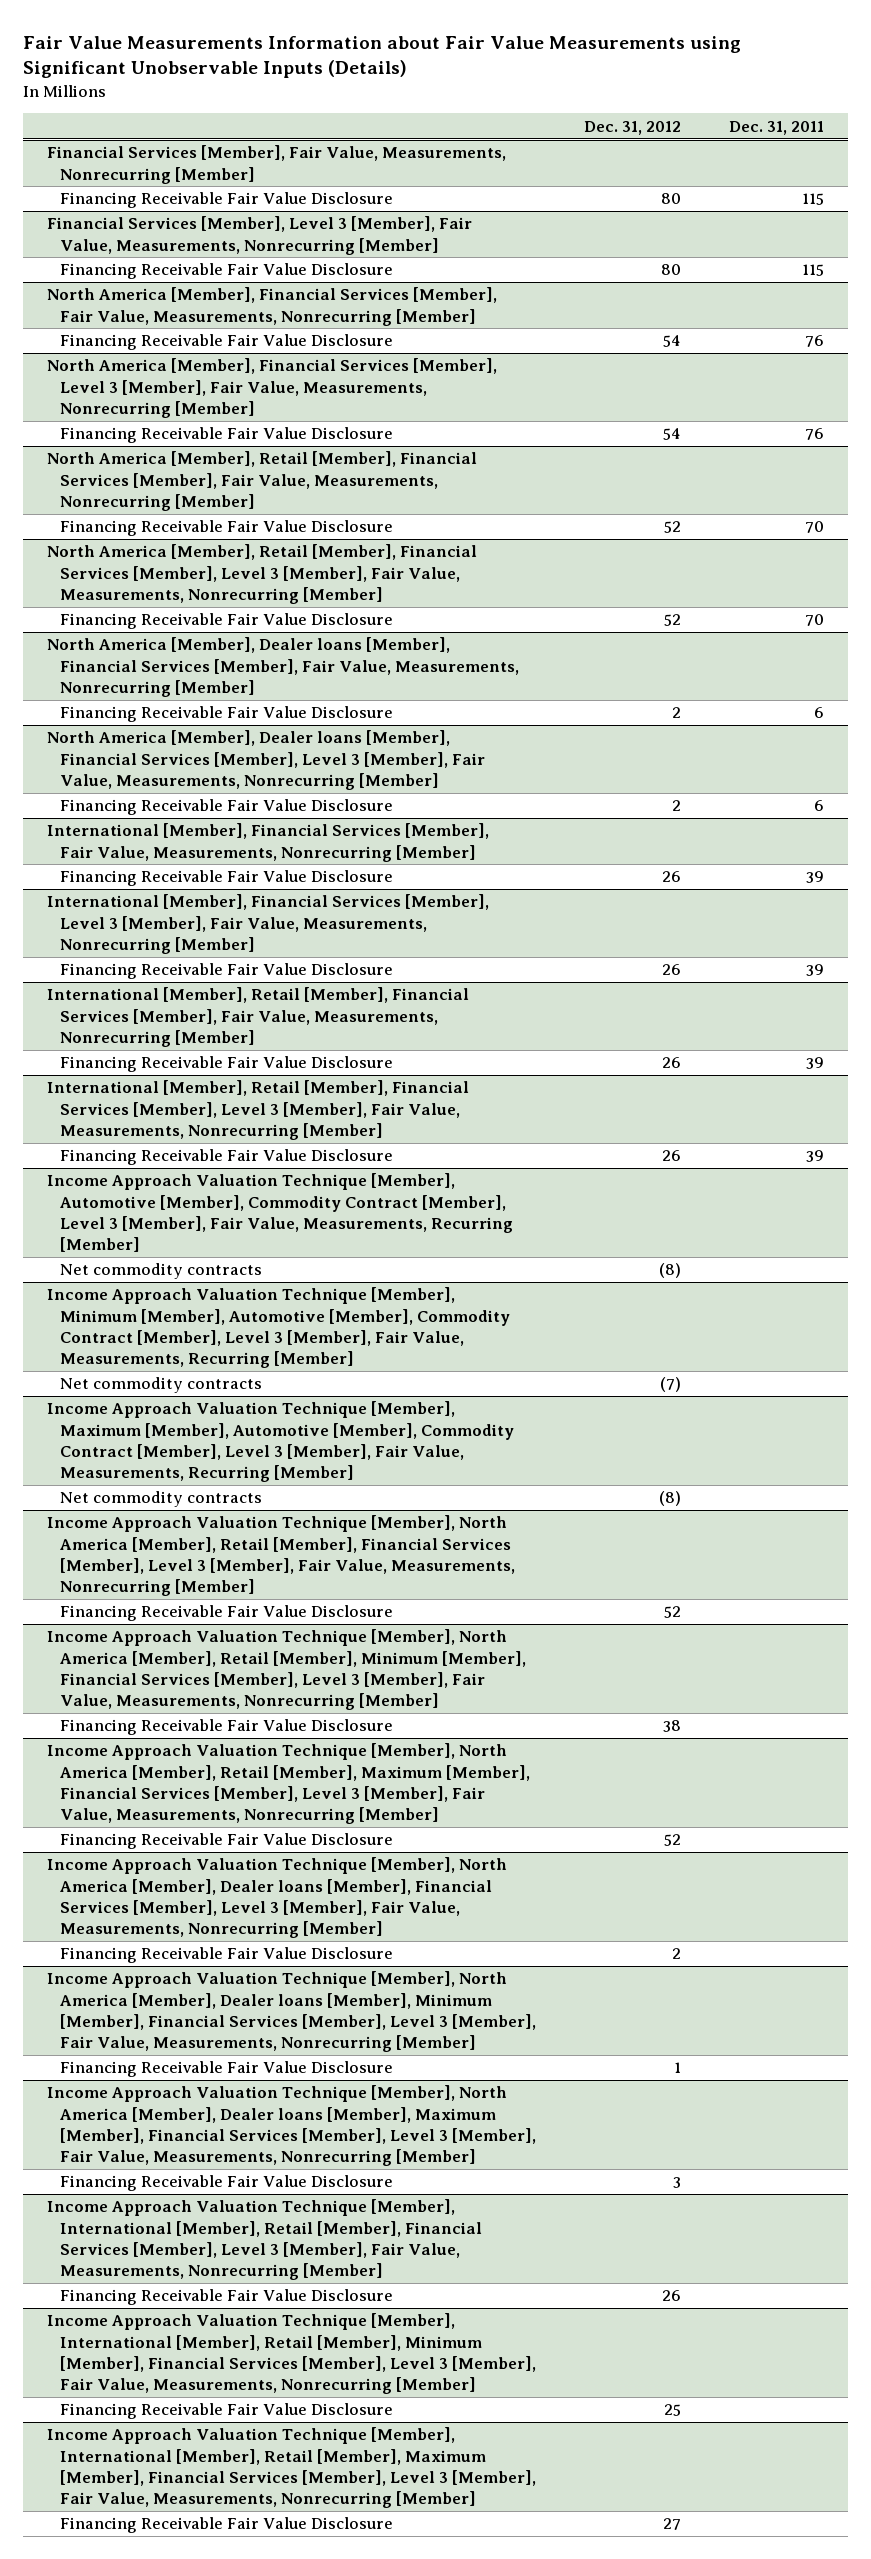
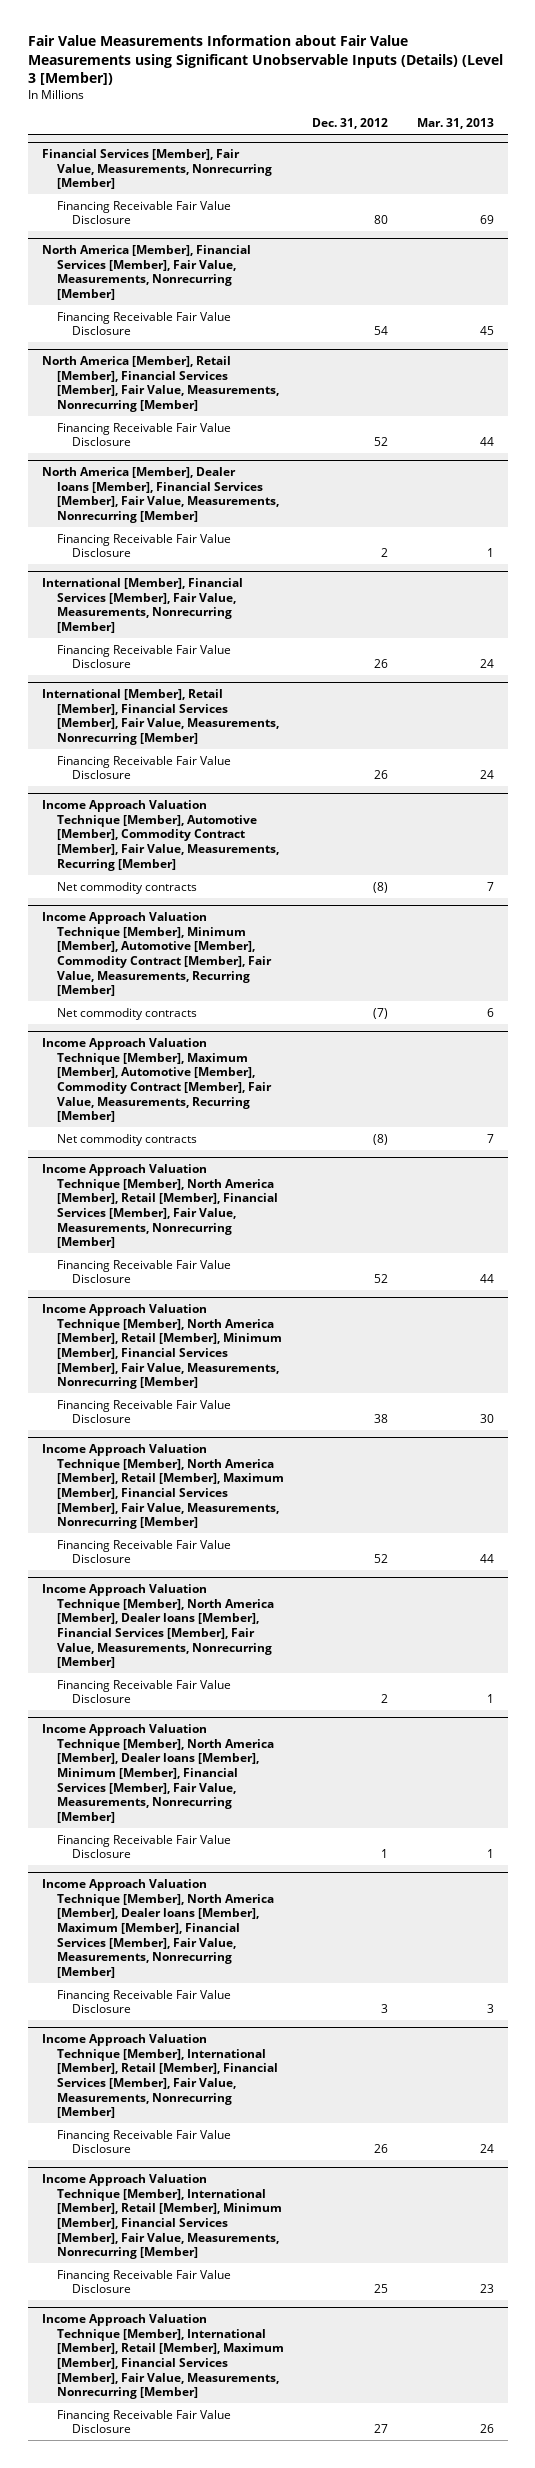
[23,35,742,79] Fair Value Measurements Information about Fair Value Measurements using Significant Unobservable Inputs (Details) -> [27,35,503,86] Fair Value Measurements Information about Fair Value Measurements using Significant Unobservable Inputs (Details) (Level 3 [Member])
[728,120,824,135] Dec. 31, 2011 -> none
none -> [416,117,494,129] Mar. 31, 2013
[46,216,472,255] Financial Services [Member], Level 3 [Member], Fair Value, Measurements, Nonrecurring [Member] -> none
[60,263,394,280] Financing Receivable Fair Value Disclosure -> none
[46,358,497,418] North America [Member], Financial Services [Member], Level 3 [Member], Fair Value, Measurements, Nonrecurring [Member] -> none
[60,427,394,444] Financing Receivable Fair Value Disclosure -> none
[46,544,477,604] North America [Member], Retail [Member], Financial Services [Member], Level 3 [Member], Fair Value, Measurements, Nonrecurring [Member] -> none
[60,613,394,630] Financing Receivable Fair Value Disclosure -> none
[46,730,486,790] North America [Member], Dealer loans [Member], Financial Services [Member], Level 3 [Member], Fair Value, Measurements, Nonrecurring [Member] -> none
[60,799,394,816] Financing Receivable Fair Value Disclosure -> none
[46,894,489,954] International [Member], Financial Services [Member], Level 3 [Member], Fair Value, Measurements, Nonrecurring [Member] -> none
[60,963,394,980] Financing Receivable Fair Value Disclosure -> none
[46,1080,469,1140] International [Member], Retail [Member], Financial Services [Member], Level 3 [Member], Fair Value, Measurements, Nonrecurring [Member] -> none
[60,1149,394,1166] Financing Receivable Fair Value Disclosure -> none
[46,1173,514,1253] Income Approach Valuation Technique [Member], Automotive [Member], Commodity Contract [Member], Level 3 [Member], Fair Value, Measurements, Recurring [Member] -> [41,799,280,871] Income Approach Valuation Technique [Member], Automotive [Member], Commodity Contract [Member], Fair Value, Measurements, Recurring [Member]
[46,1287,511,1369] Income Approach Valuation Technique [Member], Minimum [Member], Automotive [Member], Commodity Contract [Member], Level 3 [Member], Fair Value, Measurements, Recurring [Member] -> [41,911,273,997] Income Approach Valuation Technique [Member], Minimum [Member], Automotive [Member], Commodity Contract [Member], Fair Value, Measurements, Recurring [Member]
[46,1401,515,1483] Income Approach Valuation Technique [Member], Maximum [Member], Automotive [Member], Commodity Contract [Member], Level 3 [Member], Fair Value, Measurements, Recurring [Member] -> [41,1037,273,1123] Income Approach Valuation Technique [Member], Maximum [Member], Automotive [Member], Commodity Contract [Member], Fair Value, Measurements, Recurring [Member]
[46,1515,516,1597] Income Approach Valuation Technique [Member], North America [Member], Retail [Member], Financial Services [Member], Level 3 [Member], Fair Value, Measurements, Nonrecurring [Member] -> [41,1163,279,1249] Income Approach Valuation Technique [Member], North America [Member], Retail [Member], Financial Services [Member], Fair Value, Measurements, Nonrecurring [Member]
[46,1629,527,1711] Income Approach Valuation Technique [Member], North America [Member], Retail [Member], Minimum [Member], Financial Services [Member], Level 3 [Member], Fair Value, Measurements, Nonrecurring [Member] -> [41,1303,283,1390] Income Approach Valuation Technique [Member], North America [Member], Retail [Member], Minimum [Member], Financial Services [Member], Fair Value, Measurements, Nonrecurring [Member]
[46,1743,531,1825] Income Approach Valuation Technique [Member], North America [Member], Retail [Member], Maximum [Member], Financial Services [Member], Level 3 [Member], Fair Value, Measurements, Nonrecurring [Member] -> [41,1443,285,1530] Income Approach Valuation Technique [Member], North America [Member], Retail [Member], Maximum [Member], Financial Services [Member], Fair Value, Measurements, Nonrecurring [Member]
[46,1857,507,1939] Income Approach Valuation Technique [Member], North America [Member], Dealer loans [Member], Financial Services [Member], Level 3 [Member], Fair Value, Measurements, Nonrecurring [Member] -> [41,1583,275,1669] Income Approach Valuation Technique [Member], North America [Member], Dealer loans [Member], Financial Services [Member], Fair Value, Measurements, Nonrecurring [Member]
[46,1971,537,2053] Income Approach Valuation Technique [Member], North America [Member], Dealer loans [Member], Minimum [Member], Financial Services [Member], Level 3 [Member], Fair Value, Measurements, Nonrecurring [Member] -> [41,1723,275,1823] Income Approach Valuation Technique [Member], North America [Member], Dealer loans [Member], Minimum [Member], Financial Services [Member], Fair Value, Measurements, Nonrecurring [Member]
[46,2085,537,2167] Income Approach Valuation Technique [Member], North America [Member], Dealer loans [Member], Maximum [Member], Financial Services [Member], Level 3 [Member], Fair Value, Measurements, Nonrecurring [Member] -> [41,1878,275,1978] Income Approach Valuation Technique [Member], North America [Member], Dealer loans [Member], Maximum [Member], Financial Services [Member], Fair Value, Measurements, Nonrecurring [Member]
[46,2199,483,2281] Income Approach Valuation Technique [Member], International [Member], Retail [Member], Financial Services [Member], Level 3 [Member], Fair Value, Measurements, Nonrecurring [Member] -> [41,2033,279,2119] Income Approach Valuation Technique [Member], International [Member], Retail [Member], Financial Services [Member], Fair Value, Measurements, Nonrecurring [Member]
[46,2313,537,2395] Income Approach Valuation Technique [Member], International [Member], Retail [Member], Minimum [Member], Financial Services [Member], Level 3 [Member], Fair Value, Measurements, Nonrecurring [Member] -> [41,2173,283,2260] Income Approach Valuation Technique [Member], International [Member], Retail [Member], Minimum [Member], Financial Services [Member], Fair Value, Measurements, Nonrecurring [Member]
[46,2427,537,2509] Income Approach Valuation Technique [Member], International [Member], Retail [Member], Maximum [Member], Financial Services [Member], Level 3 [Member], Fair Value, Measurements, Nonrecurring [Member] -> [41,2313,285,2400] Income Approach Valuation Technique [Member], International [Member], Retail [Member], Maximum [Member], Financial Services [Member], Fair Value, Measurements, Nonrecurring [Member]

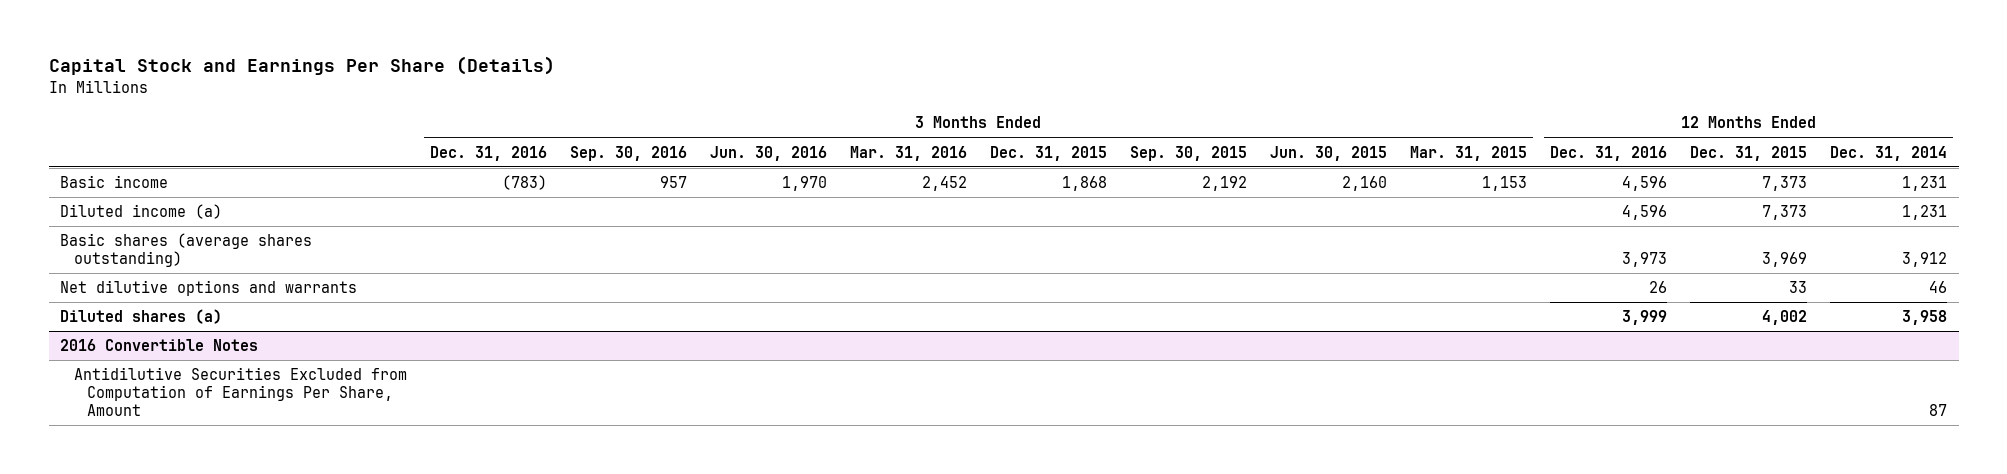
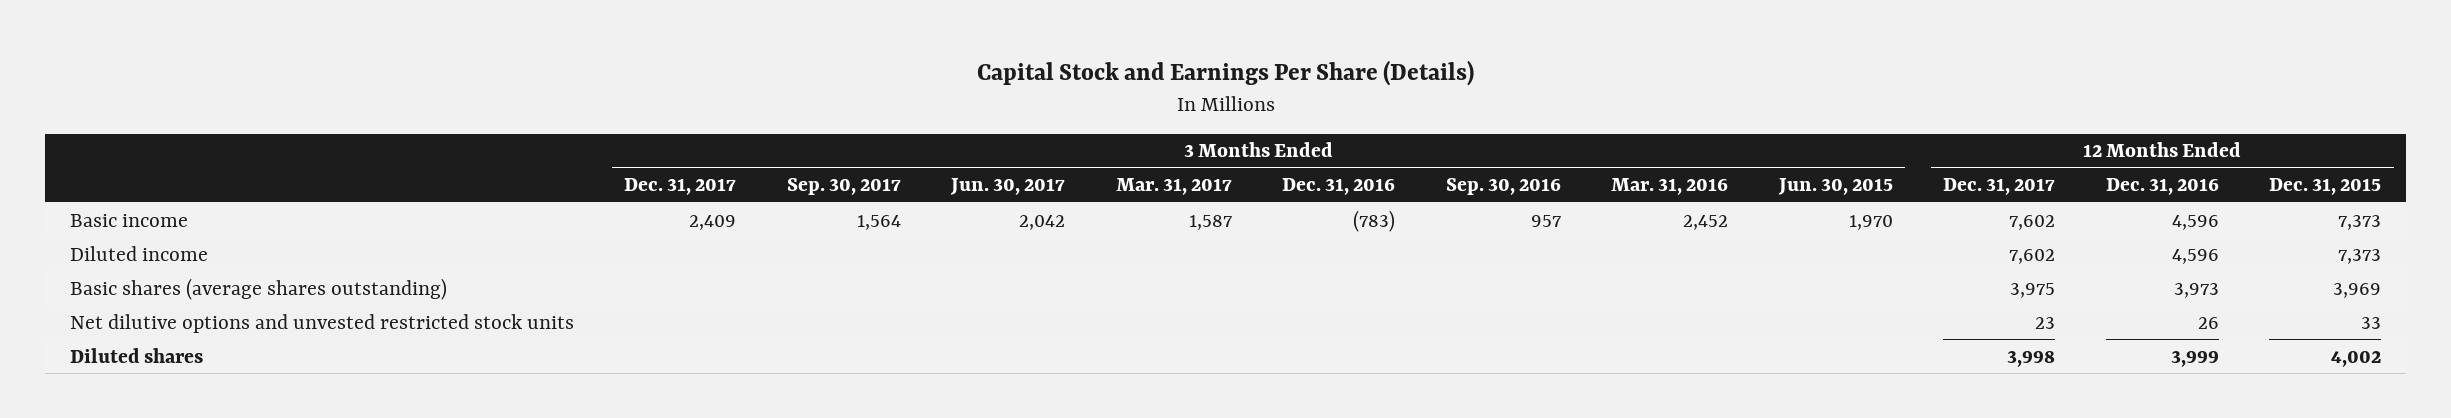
[709,145,827,161] Jun. 30, 2016 -> none
[989,145,1107,161] Dec. 31, 2015 -> none
[1129,145,1247,161] Sep. 30, 2015 -> none
[1410,145,1528,161] Mar. 31, 2015 -> none
[1830,145,1948,161] Dec. 31, 2014 -> none
none -> [624,178,737,196] Dec. 31, 2017
none -> [786,178,901,196] Sep. 30, 2017
none -> [950,178,1066,196] Jun. 30, 2017
none -> [1115,178,1232,196] Mar. 31, 2017
none -> [1943,178,2056,196] Dec. 31, 2017
[1342,176,1388,192] 2,160 -> [1848,214,1893,230] 1,970
[60,204,223,220] Diluted income (a) -> [69,245,208,261] Diluted income
[60,339,259,352] 2016 Convertible Notes -> none
[73,367,407,416] Antidilutive Securities Excluded from Computation of Earnings Per Share, Amount -> none
[60,280,358,297] Net dilutive options and warrants -> [69,313,574,333] Net dilutive options and unvested restricted stock units
[60,309,223,325] Diluted shares (a) -> [69,347,203,363] Diluted shares

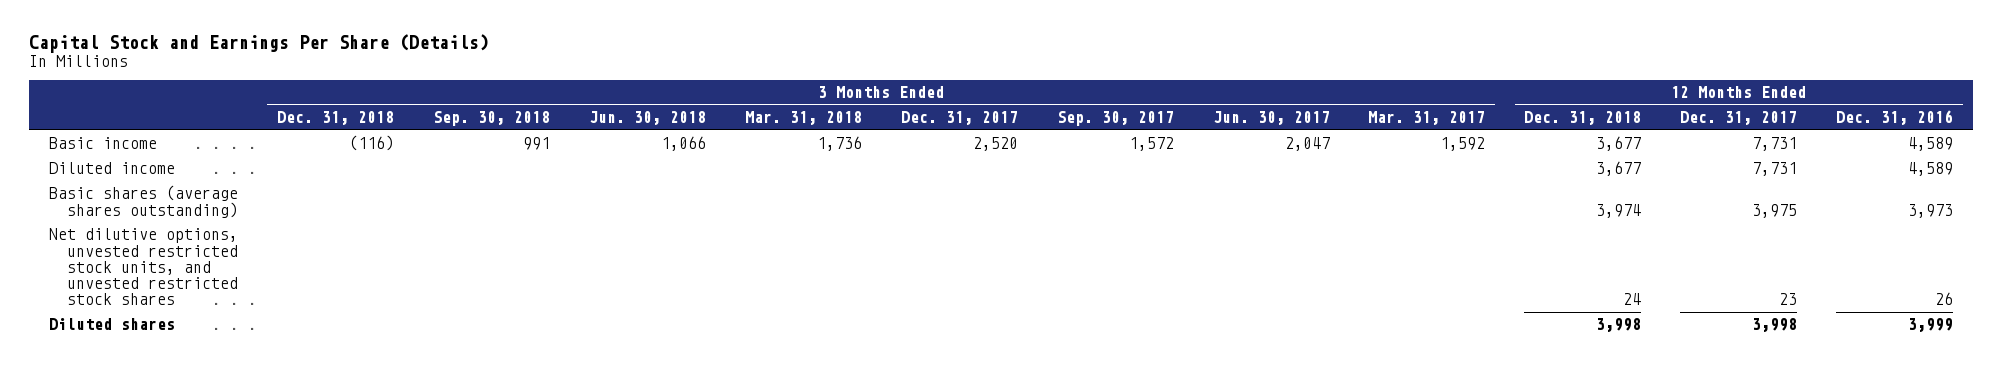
[1282,178,1396,196] Dec. 31, 2016 -> none
[1445,178,1561,196] Sep. 30, 2016 -> none
[1611,178,1729,196] Mar. 31, 2016 -> none
[1777,178,1893,196] Jun. 30, 2015 -> none
[2269,178,2382,196] Dec. 31, 2015 -> none
none -> [276,111,394,126] Dec. 31, 2018
none -> [432,111,550,127] Sep. 30, 2018
none -> [588,111,706,126] Jun. 30, 2018
none -> [744,111,862,126] Mar. 31, 2018
none -> [1524,111,1642,126] Dec. 31, 2018
[689,214,737,230] 2,409 -> [972,137,1018,152] 2,520
[856,214,901,230] 1,564 -> [1128,137,1174,152] 1,572
[1019,214,1066,230] 2,042 -> [1284,137,1330,152] 2,047
[1188,214,1232,230] 1,587 -> [1440,137,1486,152] 1,592
[2009,214,2056,230] 7,602 -> [1752,137,1798,152] 7,731
[2171,214,2219,230] 4,596 -> [1908,137,1954,152] 4,589
[2009,248,2056,264] 7,602 -> [1752,162,1798,177] 7,731
[2171,248,2219,264] 4,596 -> [1908,162,1954,177] 4,589
[69,313,574,333] Net dilutive options and unvested restricted stock units -> [48,228,238,306] Net dilutive options, unvested restricted stock units, and unvested restricted stock shares

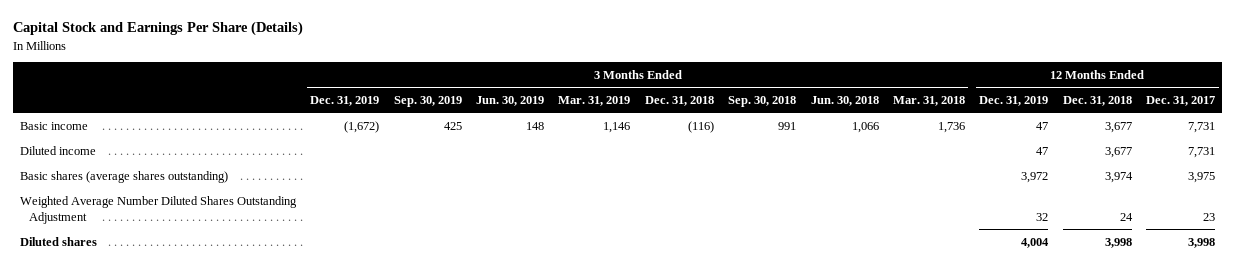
[900,111,1018,126] Dec. 31, 2017 -> none
[1056,111,1174,127] Sep. 30, 2017 -> none
[1212,111,1330,126] Jun. 30, 2017 -> none
[1368,111,1486,126] Mar. 31, 2017 -> none
[1836,110,1954,126] Dec. 31, 2016 -> none
none -> [310,95,380,106] Dec. 31, 2019
none -> [393,95,462,107] Sep. 30, 2019
none -> [476,95,545,106] Jun. 30, 2019
none -> [558,95,631,106] Mar. 31, 2019
none -> [979,95,1049,106] Dec. 31, 2019
[48,228,238,306] Net dilutive options, unvested restricted stock units, and unvested restricted stock shares -> [19,195,297,224] Weighted Average Number Diluted Shares Outstanding Adjustment

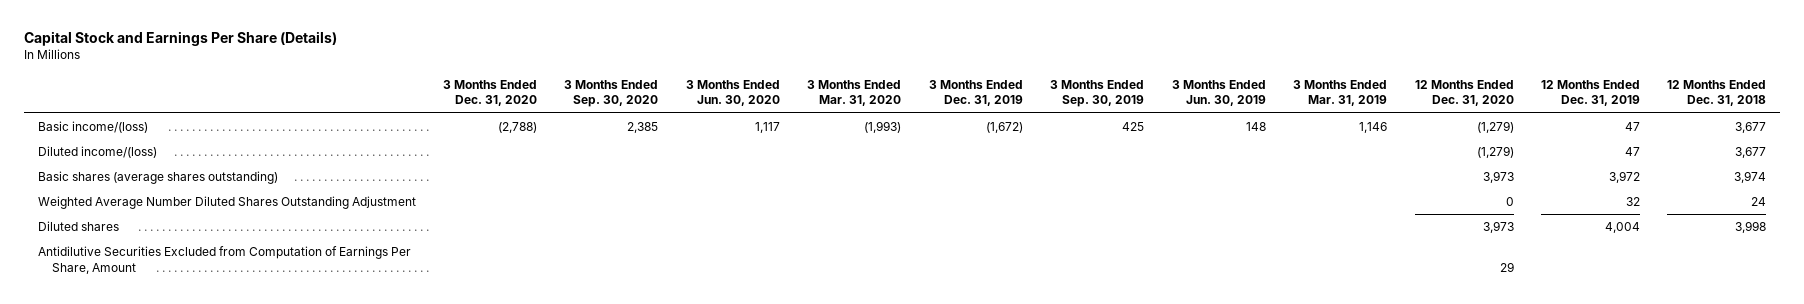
[644,95,714,106] Dec. 31, 2018 -> none
[728,95,797,107] Sep. 30, 2018 -> none
[810,95,879,106] Jun. 30, 2018 -> none
[892,95,965,106] Mar. 31, 2018 -> none
[1145,95,1215,106] Dec. 31, 2017 -> none
none -> [442,79,537,107] 3 Months Ended Dec. 31, 2020
none -> [564,79,659,108] 3 Months Ended Sep. 30, 2020
none -> [685,79,780,107] 3 Months Ended Jun. 30, 2020
none -> [807,79,902,107] 3 Months Ended Mar. 31, 2020
none -> [1414,79,1514,107] 12 Months Ended Dec. 31, 2020
[19,121,88,130] Basic income -> [37,121,148,134] Basic income/(loss)
[19,145,96,155] Diluted income -> [37,146,157,159] Diluted income/(loss)
none -> [37,246,411,274] Antidilutive Securities Excluded from Computation of Earnings Per Share, Amount

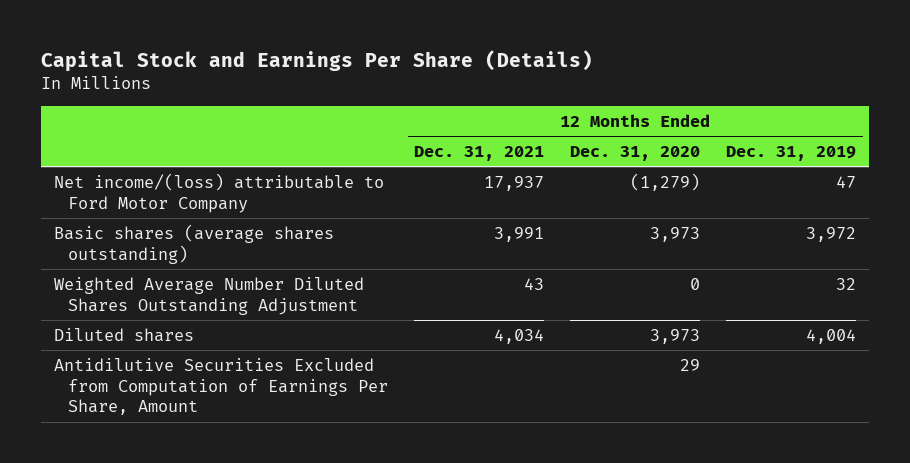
[442,79,537,107] 3 Months Ended Dec. 31, 2020 -> none
[564,79,659,108] 3 Months Ended Sep. 30, 2020 -> none
[685,79,780,107] 3 Months Ended Jun. 30, 2020 -> none
[807,79,902,107] 3 Months Ended Mar. 31, 2020 -> none
[928,79,1023,107] 3 Months Ended Dec. 31, 2019 -> none
[1050,79,1145,108] 3 Months Ended Sep. 30, 2019 -> none
[1171,79,1266,107] 3 Months Ended Jun. 30, 2019 -> none
[1293,79,1388,107] 3 Months Ended Mar. 31, 2019 -> none
[1667,79,1767,107] 12 Months Ended Dec. 31, 2018 -> none
none -> [414,145,545,161] Dec. 31, 2021
[37,146,157,159] Diluted income/(loss) -> none
[37,121,148,134] Basic income/(loss) -> [53,172,384,213] Net income/(loss) attributable to Ford Motor Company

